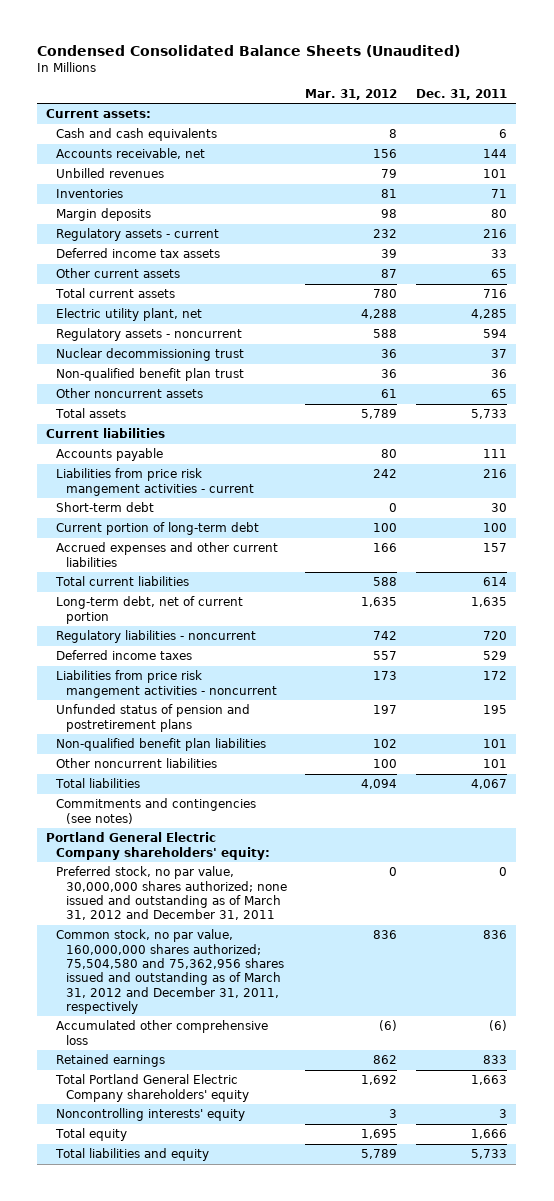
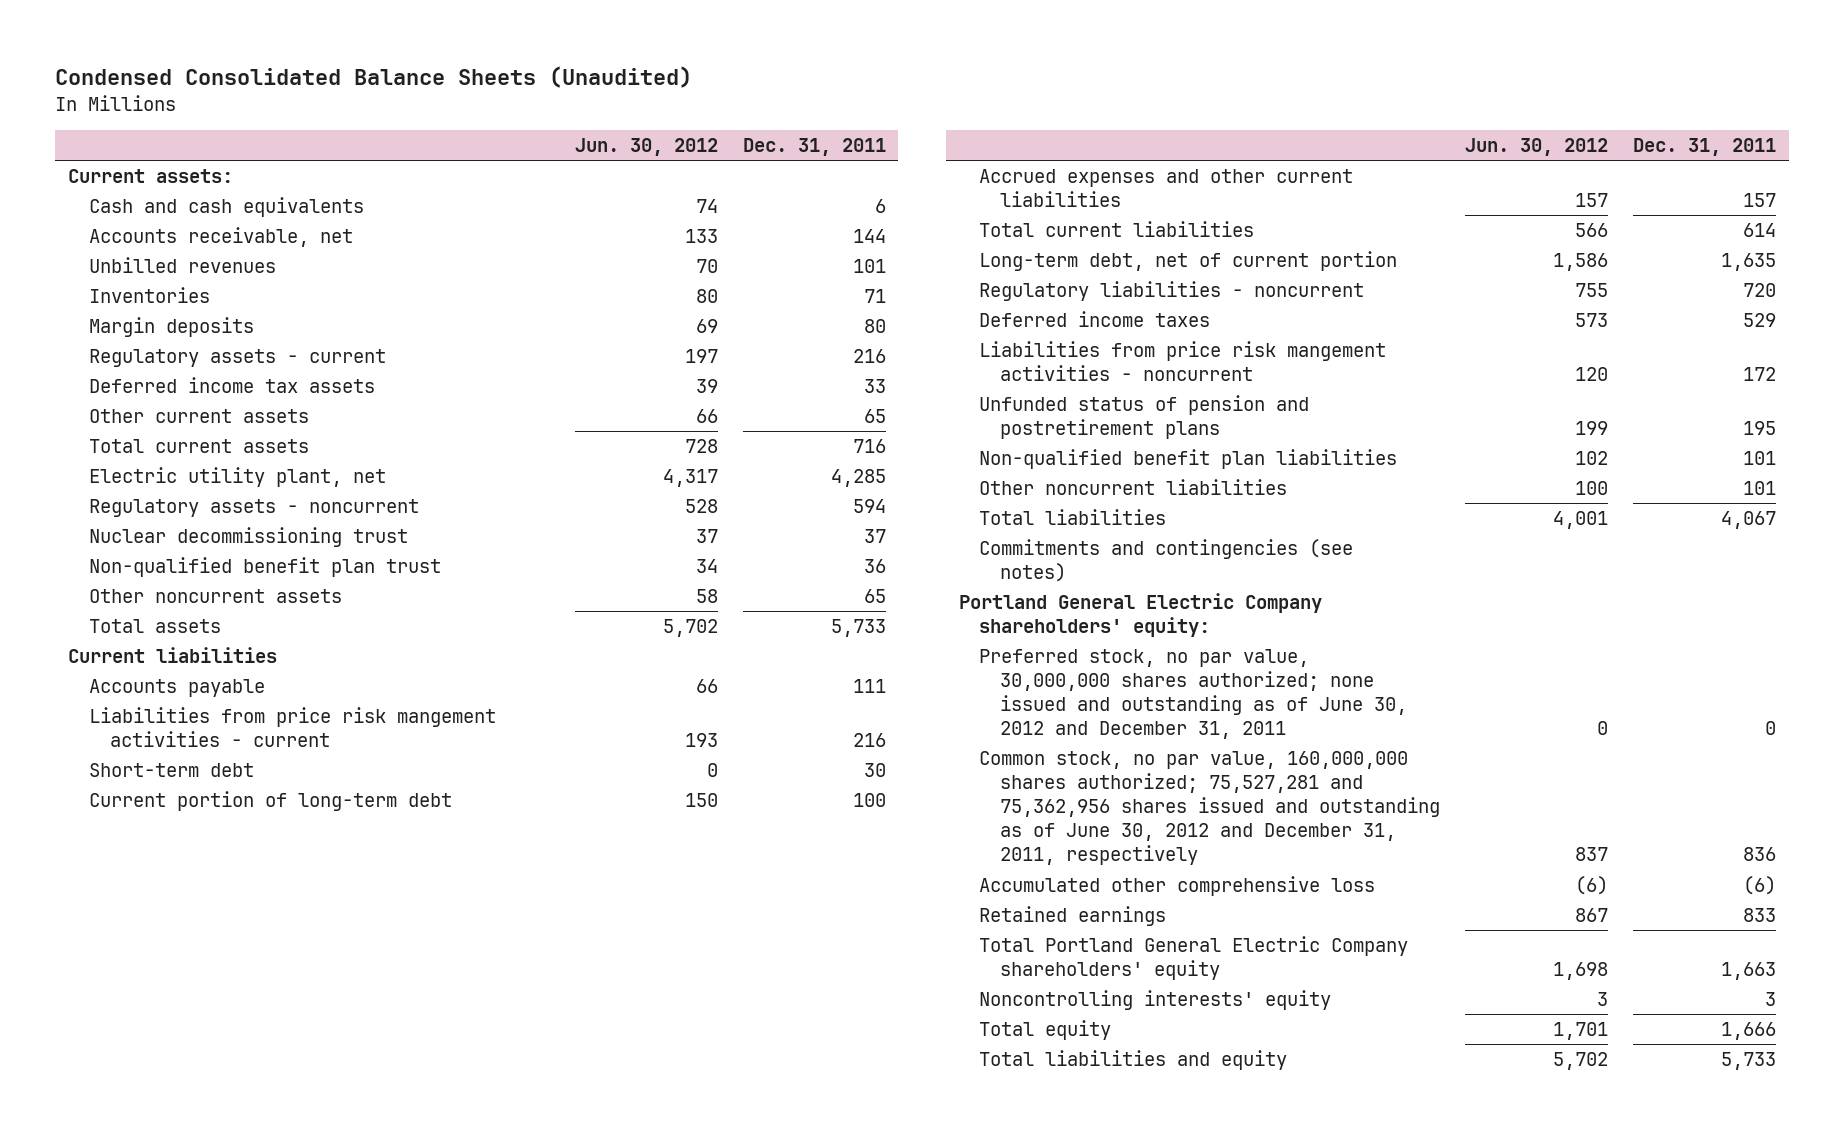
[305,88,398,100] Mar. 31, 2012 -> none
none -> [574,138,718,157] Jun. 30, 2012
[56,866,287,921] Preferred stock, no par value, 30,000,000 shares authorized; none issued and outstanding as of March 31, 2012 and December 31, 2011 -> [979,649,1408,740] Preferred stock, no par value, 30,000,000 shares authorized; none issued and outstanding as of June 30, 2012 and December 31, 2011
[56,929,284,1014] Common stock, no par value, 160,000,000 shares authorized; 75,504,580 and 75,362,956 shares issued and outstanding as of March 31, 2012 and December 31, 2011, respectively -> [979,751,1441,866] Common stock, no par value, 160,000,000 shares authorized; 75,527,281 and 75,362,956 shares issued and outstanding as of June 30, 2012 and December 31, 2011, respectively

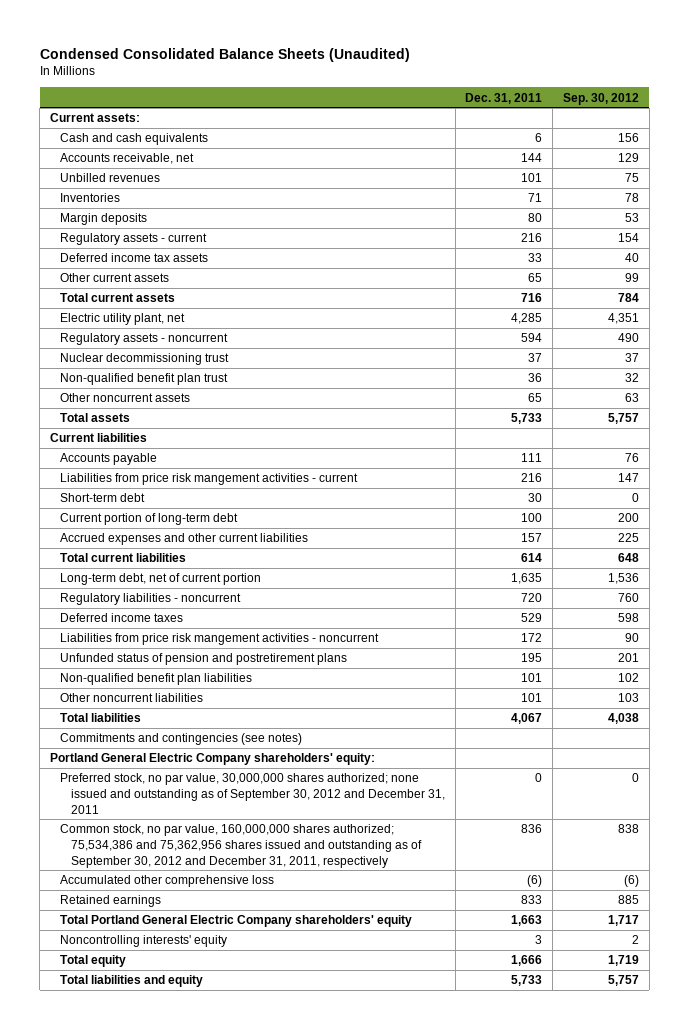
[574,138,718,157] Jun. 30, 2012 -> none
none -> [562,92,639,105] Sep. 30, 2012
[979,649,1408,740] Preferred stock, no par value, 30,000,000 shares authorized; none issued and outstanding as of June 30, 2012 and December 31, 2011 -> [60,773,445,814] Preferred stock, no par value, 30,000,000 shares authorized; none issued and outstanding as of September 30, 2012 and December 31, 2011
[979,751,1441,866] Common stock, no par value, 160,000,000 shares authorized; 75,527,281 and 75,362,956 shares issued and outstanding as of June 30, 2012 and December 31, 2011, respectively -> [60,824,422,868] Common stock, no par value, 160,000,000 shares authorized; 75,534,386 and 75,362,956 shares issued and outstanding as of September 30, 2012 and December 31, 2011, respectively

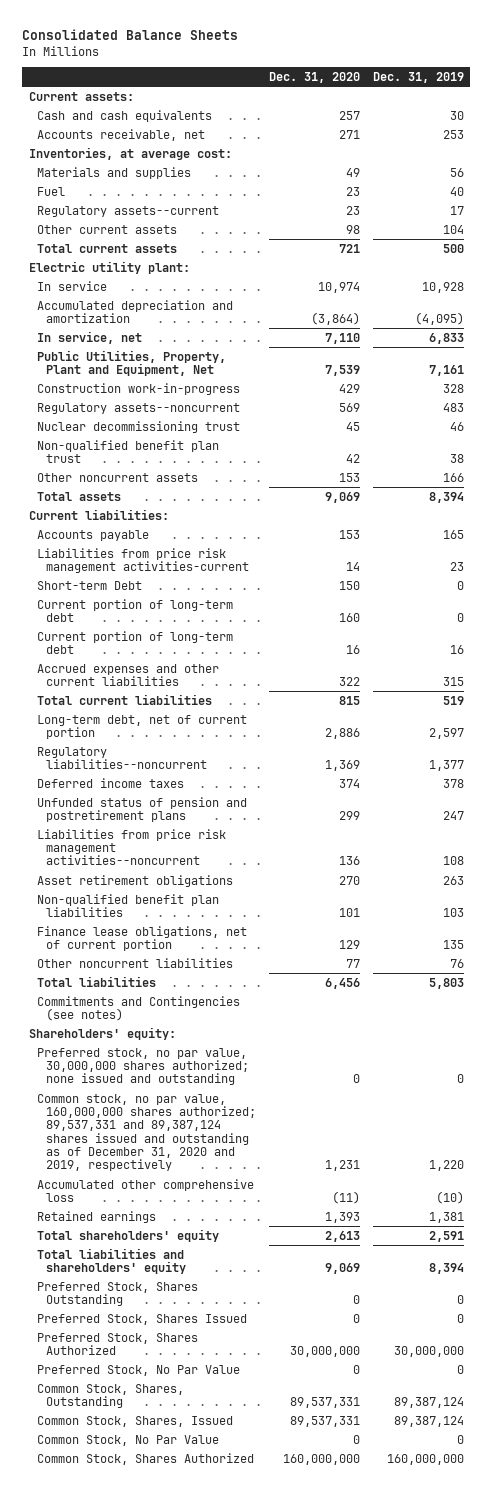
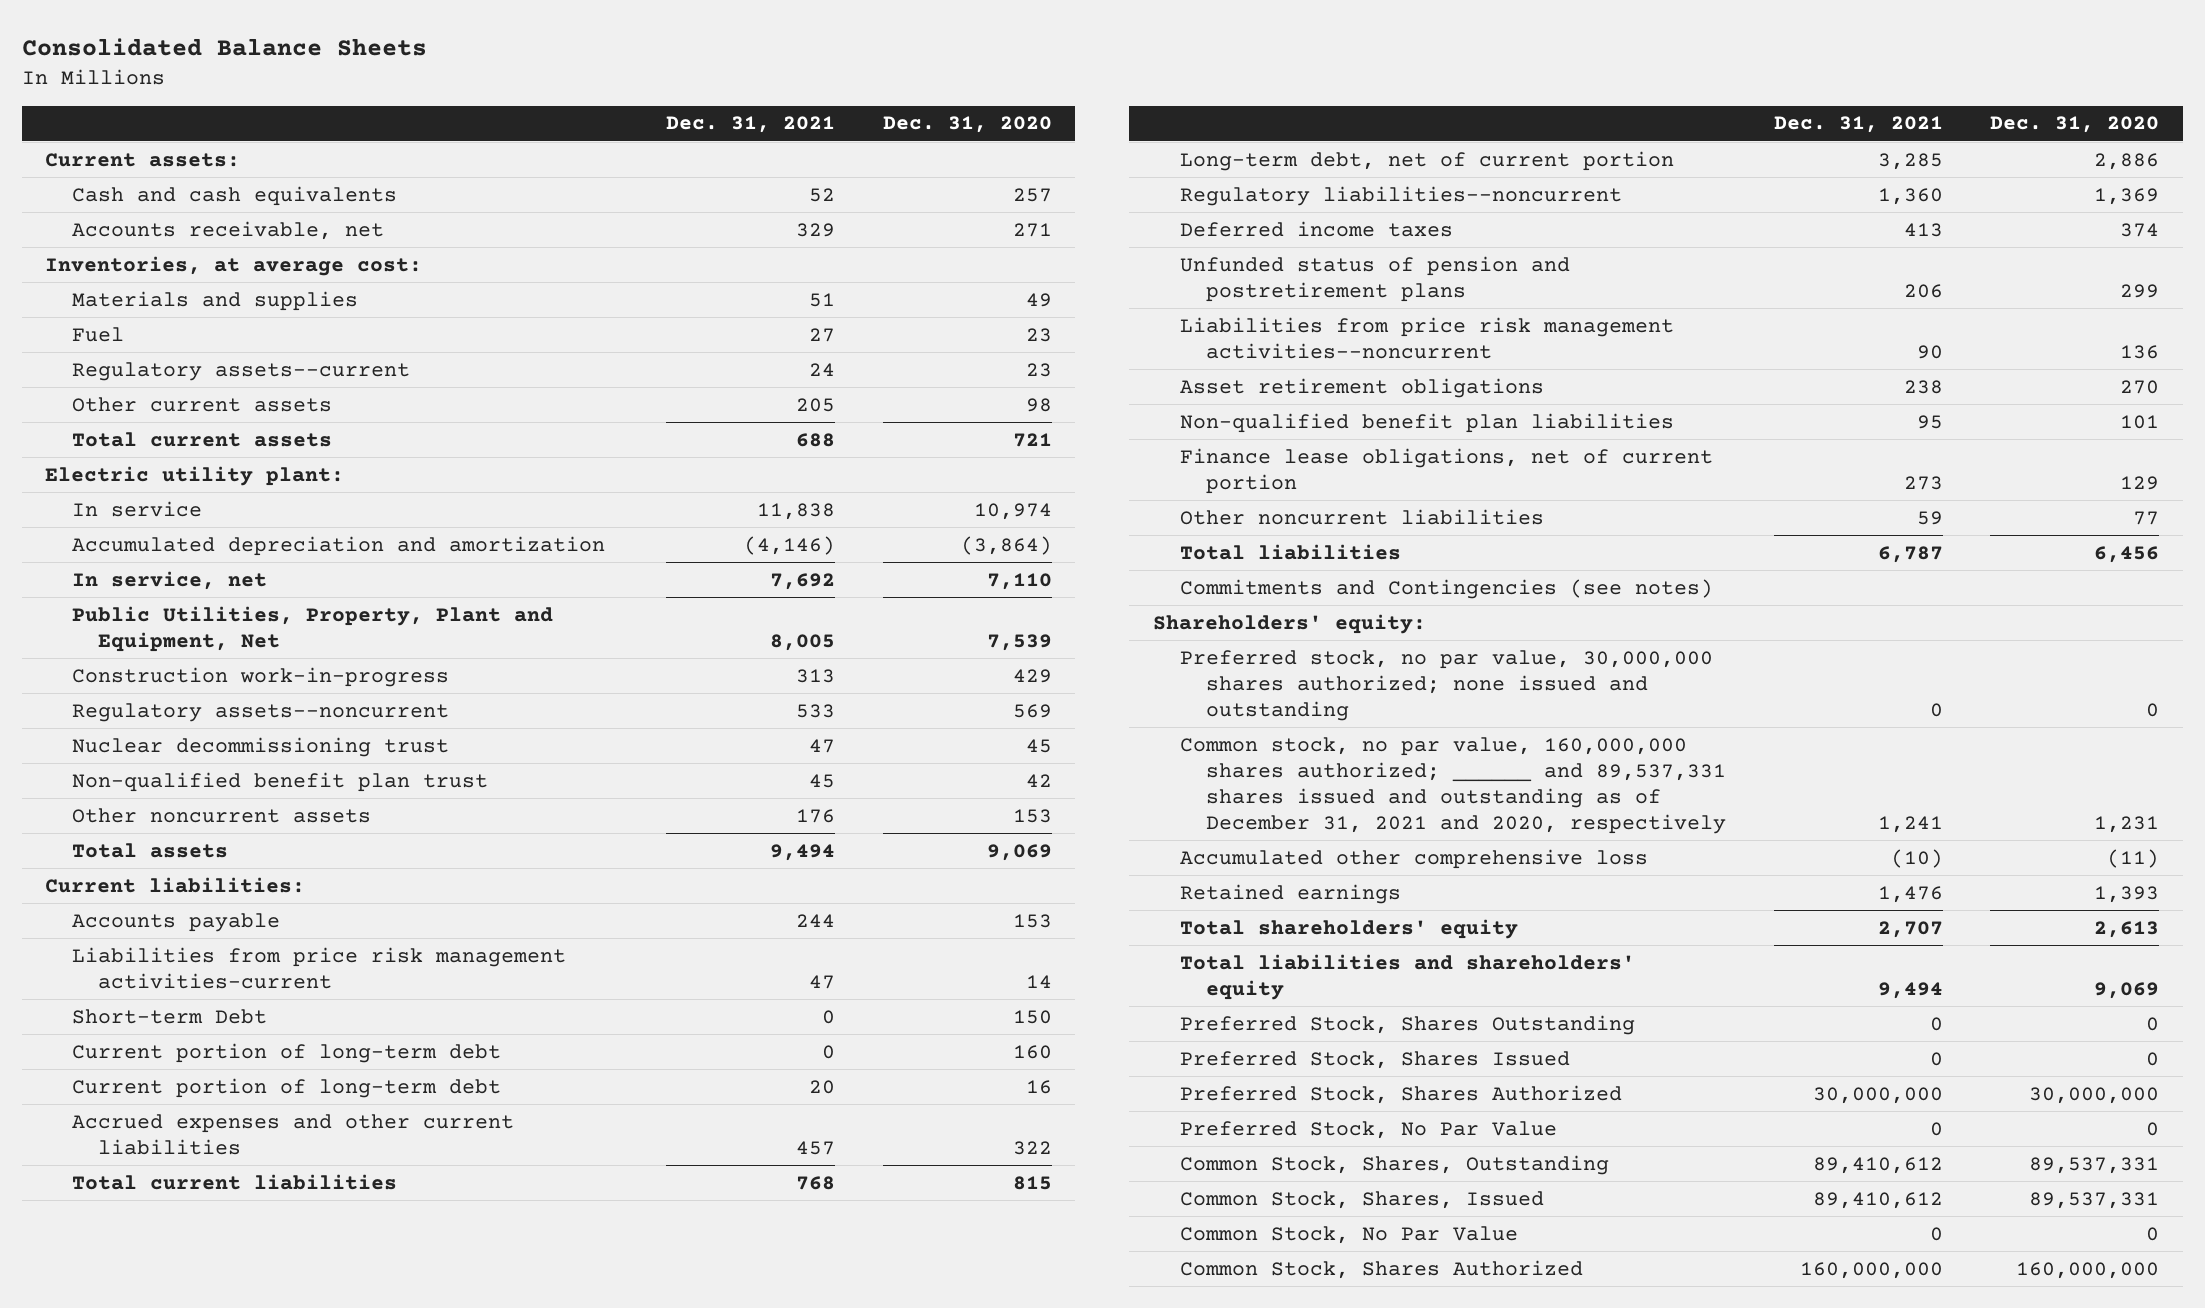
[372,72,464,84] Dec. 31, 2019 -> none
none -> [665,116,835,134] Dec. 31, 2021
[37,1093,256,1172] Common stock, no par value, 160,000,000 shares authorized; 89,537,331 and 89,387,124 shares issued and outstanding as of December 31, 2020 and 2019, respectively -> [1179,736,1726,835] Common stock, no par value, 160,000,000 shares authorized; ______ and 89,537,331 shares issued and outstanding as of December 31, 2021 and 2020, respectively

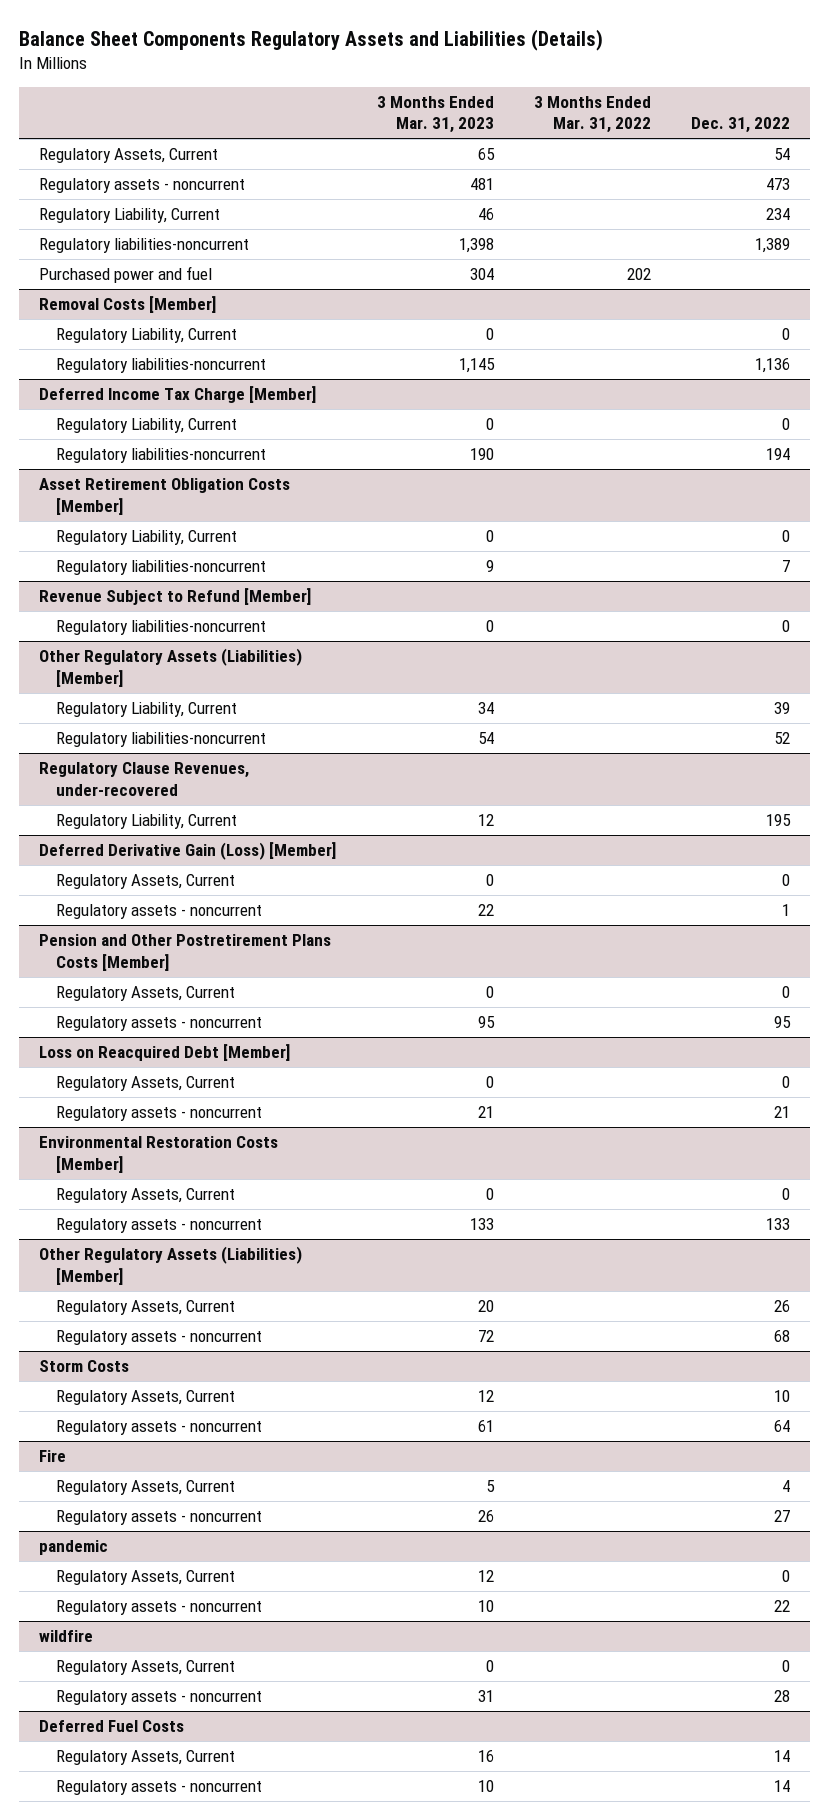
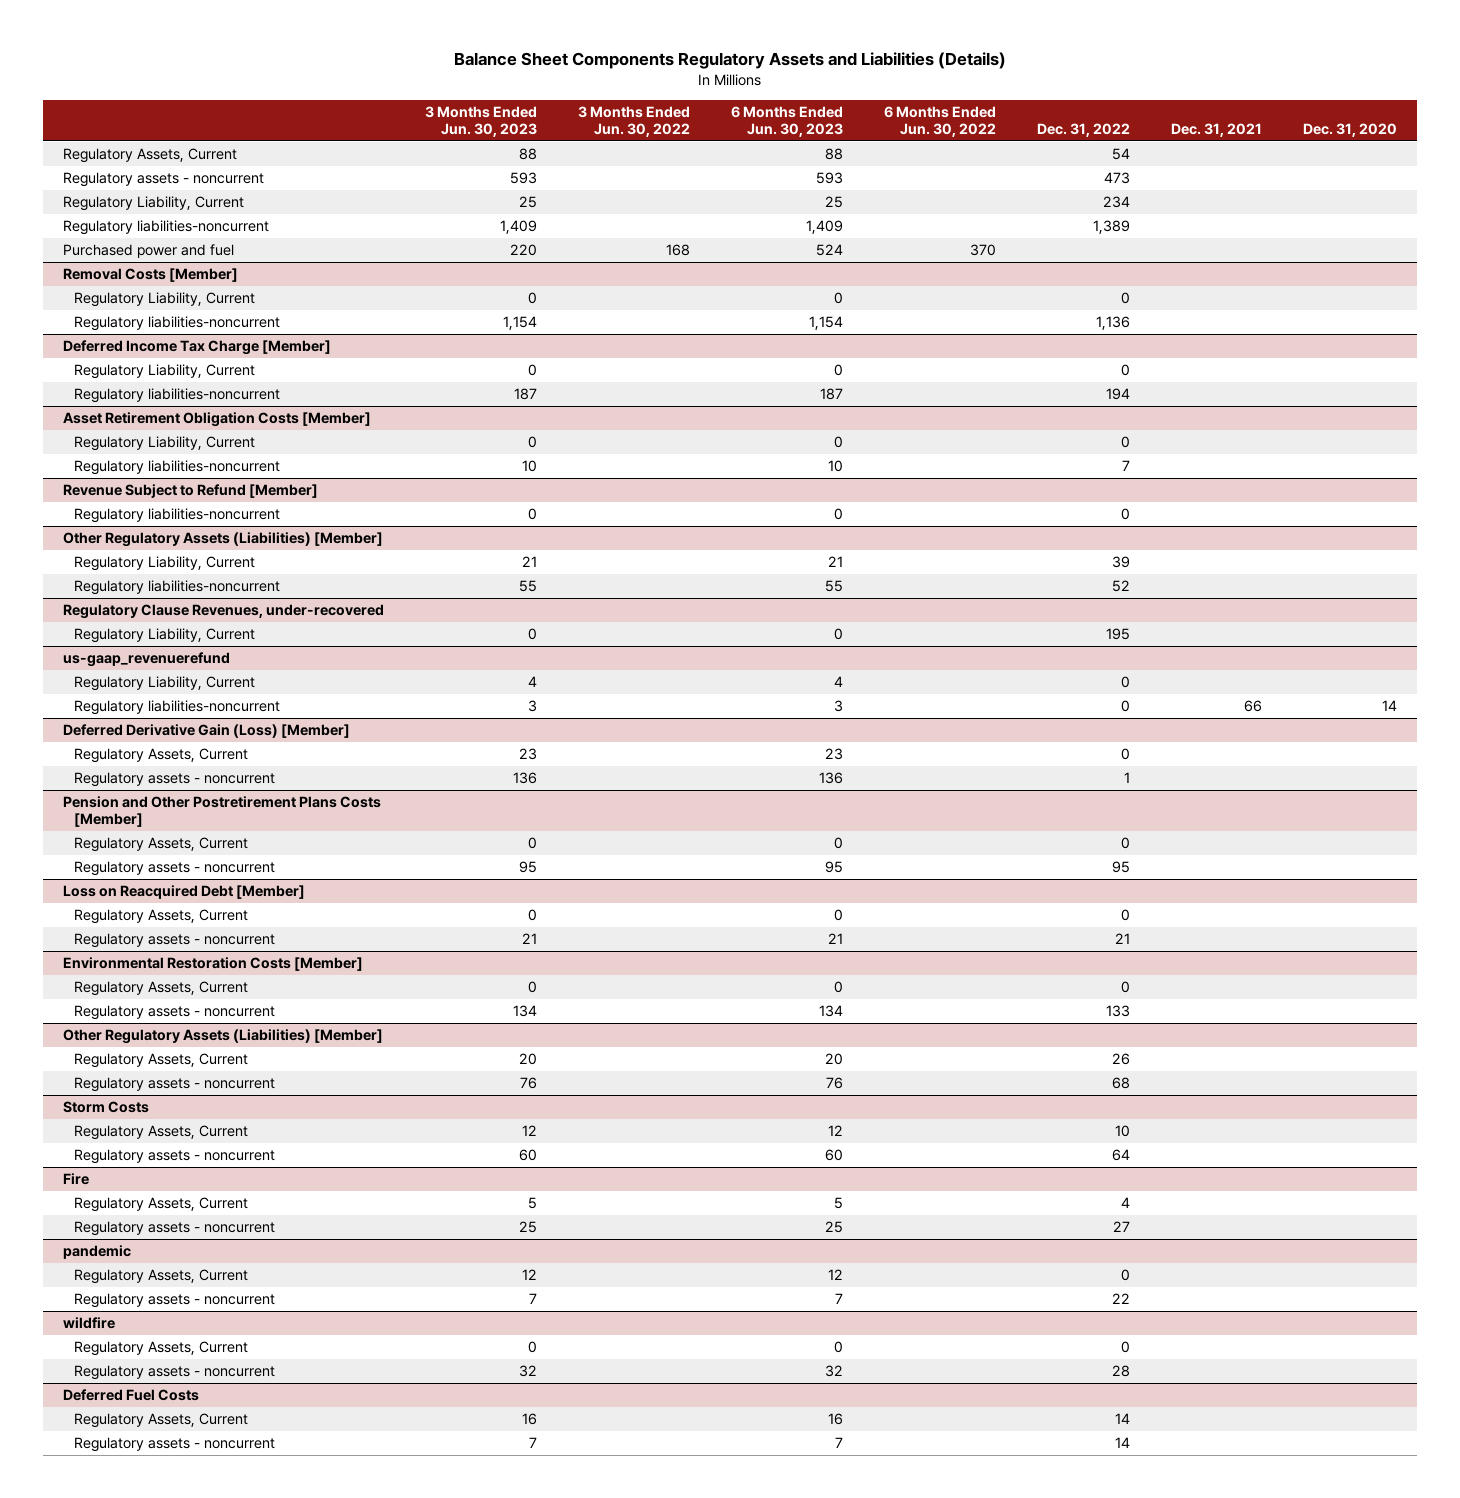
[376,95,494,134] 3 Months Ended Mar. 31, 2023 -> none
[533,95,651,134] 3 Months Ended Mar. 31, 2022 -> none
none -> [424,106,537,138] 3 Months Ended Jun. 30, 2023
none -> [577,106,690,138] 3 Months Ended Jun. 30, 2022
none -> [730,106,843,138] 6 Months Ended Jun. 30, 2023
none -> [883,106,996,138] 6 Months Ended Jun. 30, 2022
none -> [1170,123,1262,138] Dec. 31, 2021
none -> [1302,123,1397,138] Dec. 31, 2020
none -> [63,652,231,668] us-gaap_revenuerefund
none -> [74,676,256,692] Regulatory Liability, Current
none -> [74,700,281,716] Regulatory liabilities-noncurrent

